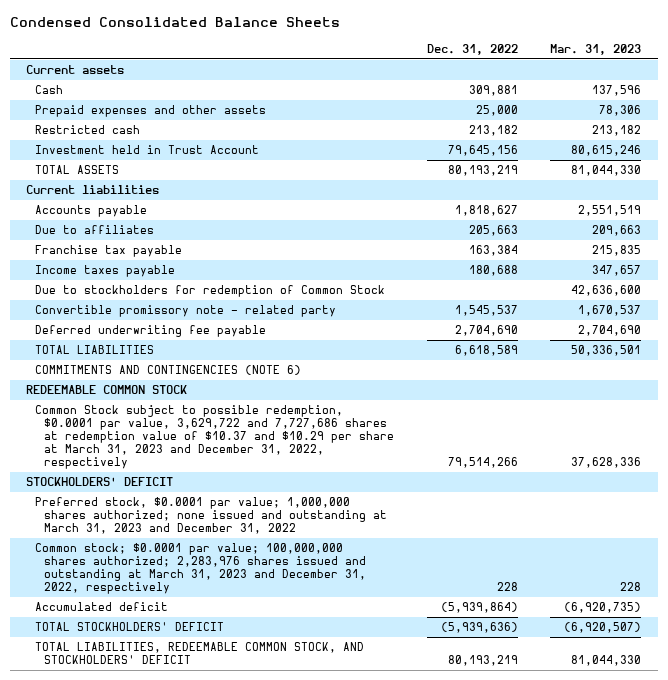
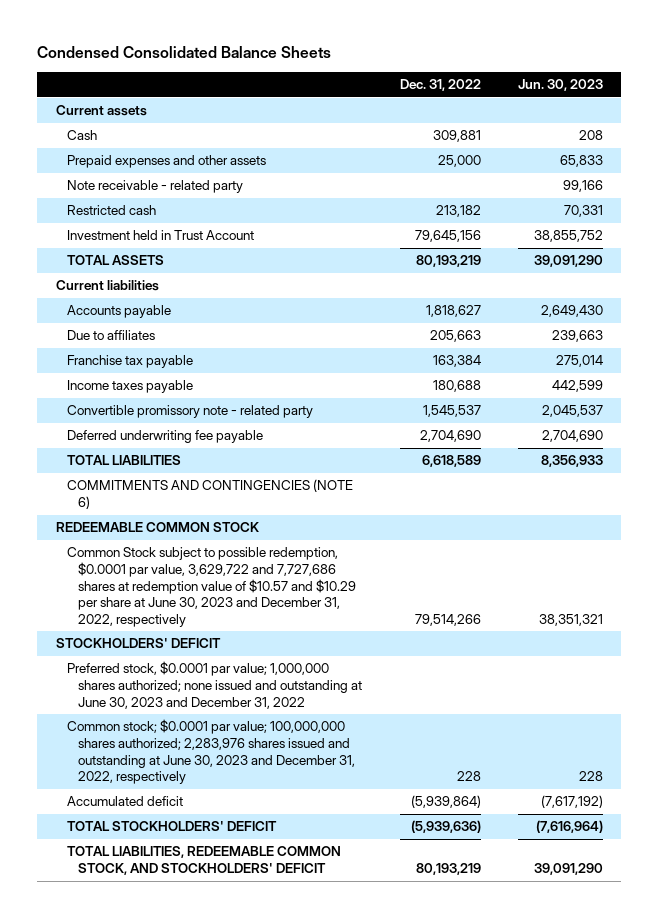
[550,43,642,55] Mar. 31, 2023 -> none
none -> [517,78,603,91] Jun. 30, 2023
none -> [67,180,244,194] Note receivable - related party
[35,285,386,298] Due to stockholders for redemption of Common Stock -> none
[35,405,394,470] Common Stock subject to possible redemption, $0.0001 par value, 3,629,722 and 7,727,686 shares at redemption value of $10.37 and $10.29 per share at March 31, 2023 and December 31, 2022, respectively -> [67,547,357,627] Common Stock subject to possible redemption, $0.0001 par value, 3,629,722 and 7,727,686 shares at redemption value of $10.57 and $10.29 per share at June 30, 2023 and December 31, 2022, respectively
[35,497,387,535] Preferred stock, $0.0001 par value; 1,000,000 shares authorized; none issued and outstanding at March 31, 2023 and December 31, 2022 -> [67,661,363,709] Preferred stock, $0.0001 par value; 1,000,000 shares authorized; none issued and outstanding at June 30, 2023 and December 31, 2022
[35,543,366,595] Common stock; $0.0001 par value; 100,000,000 shares authorized; 2,283,976 shares issued and outstanding at March 31, 2023 and December 31, 2022, respectively -> [67,719,356,785] Common stock; $0.0001 par value; 100,000,000 shares authorized; 2,283,976 shares issued and outstanding at June 30, 2023 and December 31, 2022, respectively

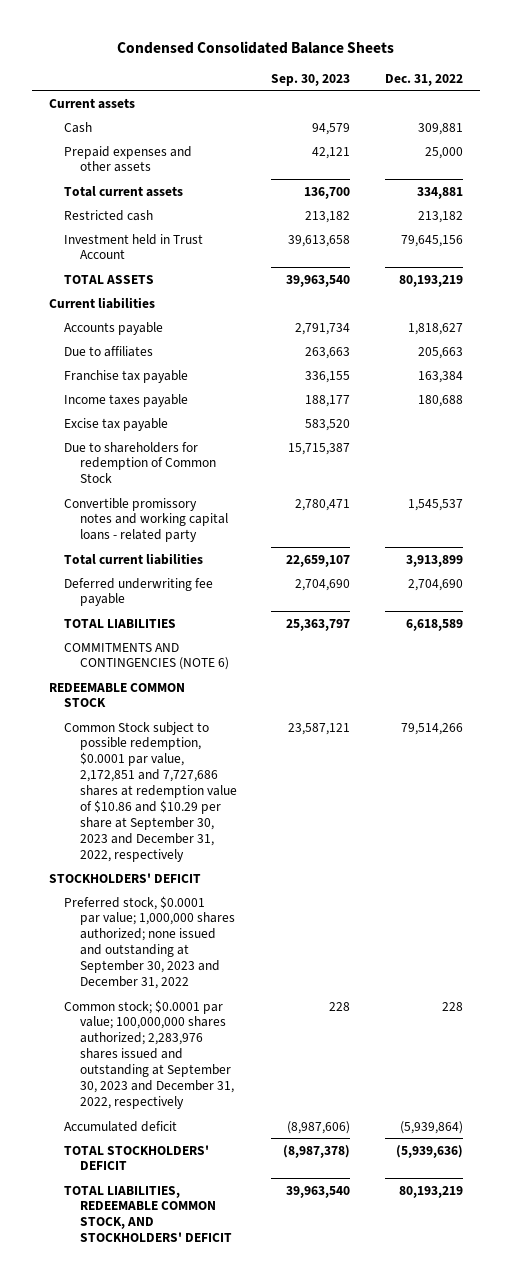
[517,78,603,91] Jun. 30, 2023 -> none
none -> [271,73,351,86] Sep. 30, 2023
[67,180,244,194] Note receivable - related party -> none
none -> [64,185,184,197] Total current assets
none -> [64,417,169,431] Excise tax payable
none -> [64,441,216,484] Due to shareholders for redemption of Common Stock
[67,405,314,419] Convertible promissory note - related party -> [64,497,228,543] Convertible promissory notes and working capital loans - related party
none -> [64,552,204,565] Total current liabilities
[67,547,357,627] Common Stock subject to possible redemption, $0.0001 par value, 3,629,722 and 7,727,686 shares at redemption value of $10.57 and $10.29 per share at June 30, 2023 and December 31, 2022, respectively -> [64,721,237,862] Common Stock subject to possible redemption, $0.0001 par value, 2,172,851 and 7,727,686 shares at redemption value of $10.86 and $10.29 per share at September 30, 2023 and December 31, 2022, respectively
[67,661,363,709] Preferred stock, $0.0001 par value; 1,000,000 shares authorized; none issued and outstanding at June 30, 2023 and December 31, 2022 -> [64,895,235,990] Preferred stock, $0.0001 par value; 1,000,000 shares authorized; none issued and outstanding at September 30, 2023 and December 31, 2022
[67,719,356,785] Common stock; $0.0001 par value; 100,000,000 shares authorized; 2,283,976 shares issued and outstanding at June 30, 2023 and December 31, 2022, respectively -> [64,999,234,1110] Common stock; $0.0001 par value; 100,000,000 shares authorized; 2,283,976 shares issued and outstanding at September 30, 2023 and December 31, 2022, respectively

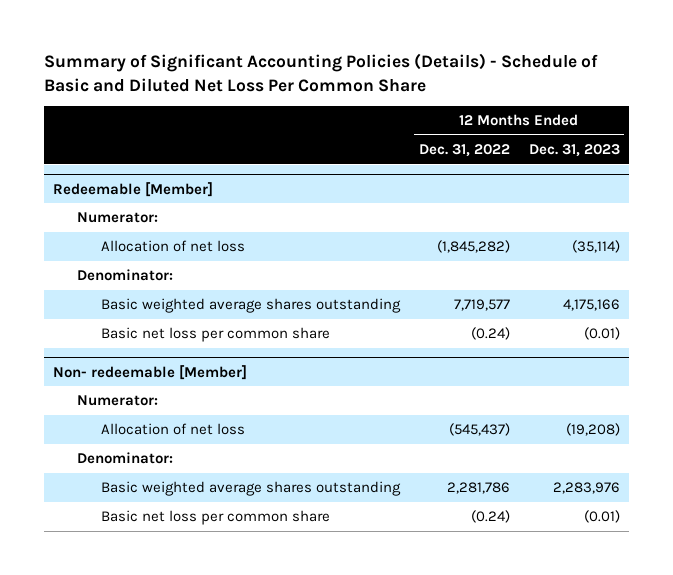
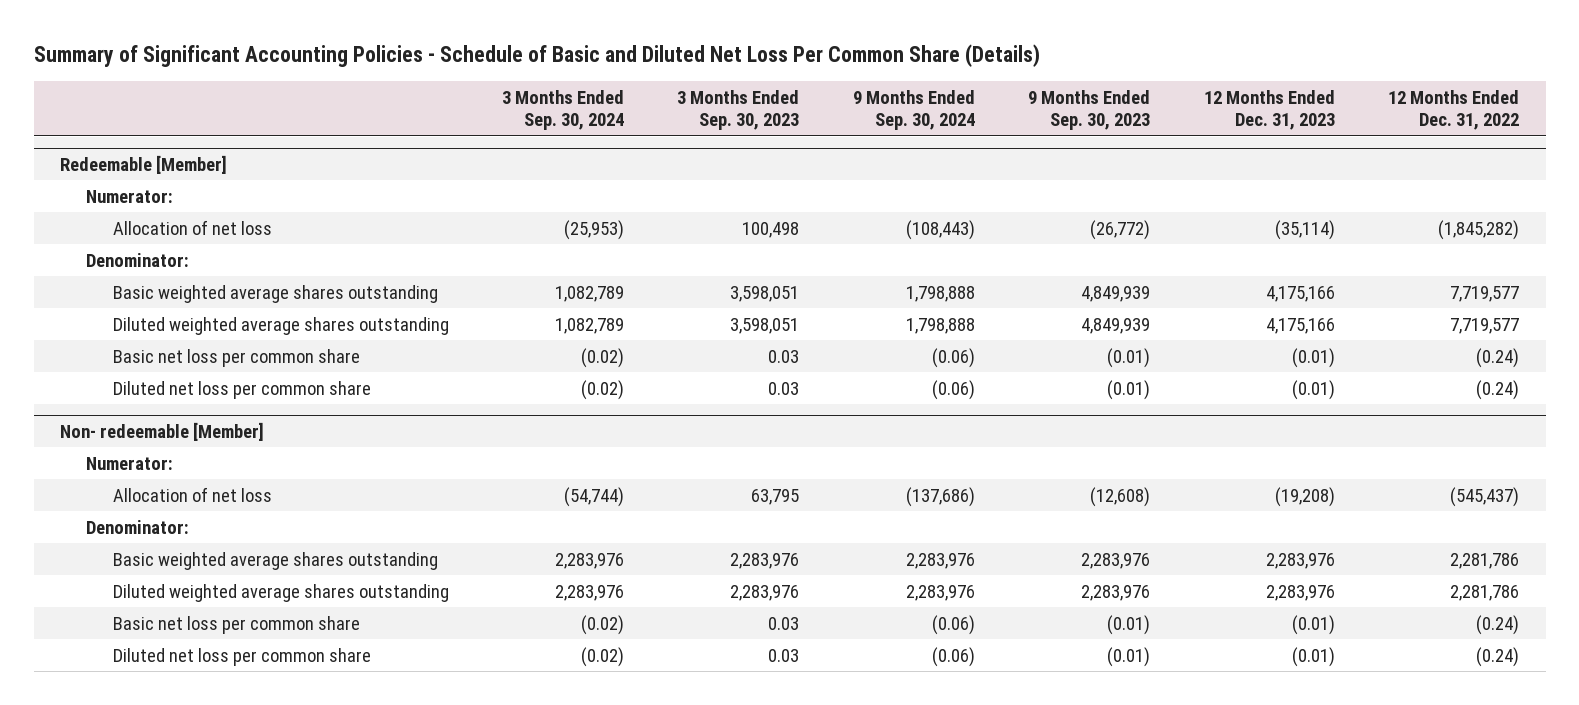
[43,53,598,92] Summary of Significant Accounting Policies (Details) - Schedule of Basic and Diluted Net Loss Per Common Share -> [33,44,1040,68] Summary of Significant Accounting Policies - Schedule of Basic and Diluted Net Loss Per Common Share (Details)
none -> [501,89,624,131] 3 Months Ended Sep. 30, 2024
none -> [677,89,800,131] 3 Months Ended Sep. 30, 2023
none -> [852,89,975,131] 9 Months Ended Sep. 30, 2024
none -> [1028,89,1151,131] 9 Months Ended Sep. 30, 2023
none -> [112,316,449,335] Diluted weighted average shares outstanding
none -> [112,380,371,399] Diluted net loss per common share
none -> [112,583,449,602] Diluted weighted average shares outstanding
none -> [112,647,371,666] Diluted net loss per common share

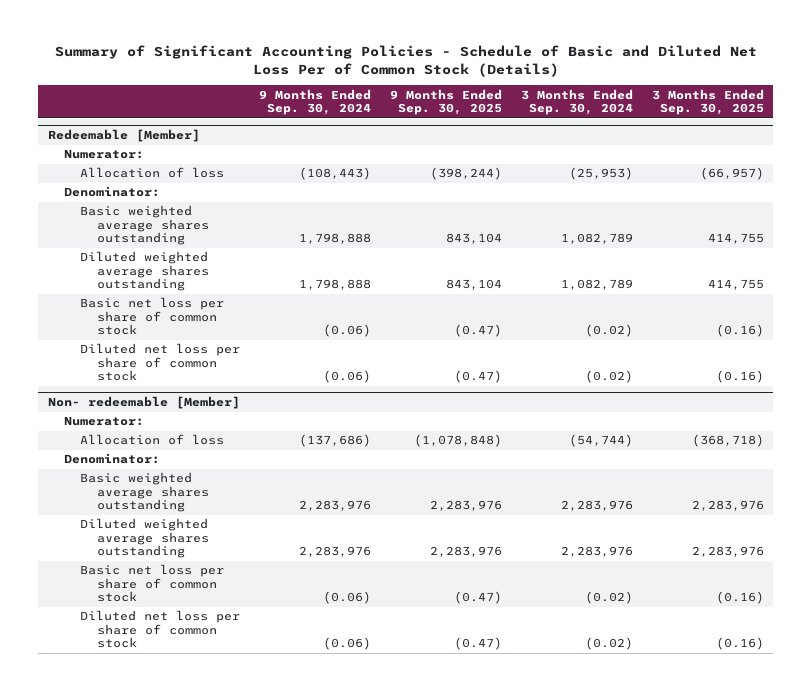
[33,44,1040,68] Summary of Significant Accounting Policies - Schedule of Basic and Diluted Net Loss Per Common Share (Details) -> [54,45,757,77] Summary of Significant Accounting Policies - Schedule of Basic and Diluted Net Loss Per of Common Stock (Details)
[677,89,800,131] 3 Months Ended Sep. 30, 2023 -> none
[1028,89,1151,131] 9 Months Ended Sep. 30, 2023 -> none
[1203,89,1335,131] 12 Months Ended Dec. 31, 2023 -> none
[1387,89,1519,131] 12 Months Ended Dec. 31, 2022 -> none
none -> [389,88,502,116] 9 Months Ended Sep. 30, 2025
none -> [651,88,764,116] 3 Months Ended Sep. 30, 2025
[112,219,272,235] Allocation of net loss -> [80,167,225,179] Allocation of loss
[112,348,360,367] Basic net loss per common share -> [80,297,225,336] Basic net loss per share of common stock
[112,380,371,399] Diluted net loss per common share -> [80,343,241,382] Diluted net loss per share of common stock
[112,486,272,502] Allocation of net loss -> [80,434,225,446] Allocation of loss
[112,615,360,634] Basic net loss per common share -> [80,564,225,603] Basic net loss per share of common stock
[112,647,371,666] Diluted net loss per common share -> [80,610,241,649] Diluted net loss per share of common stock

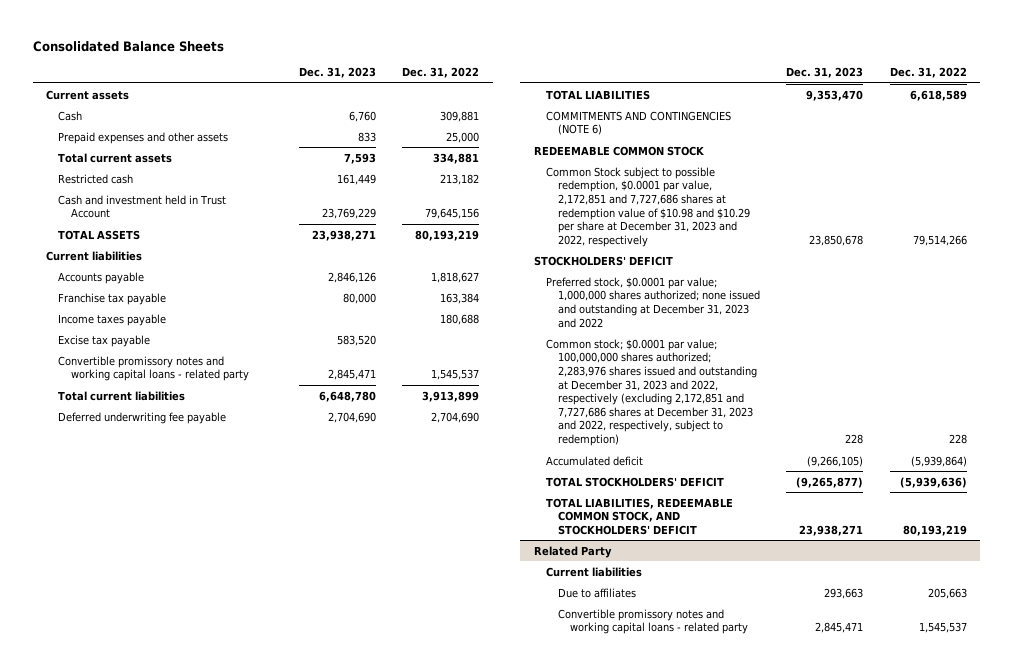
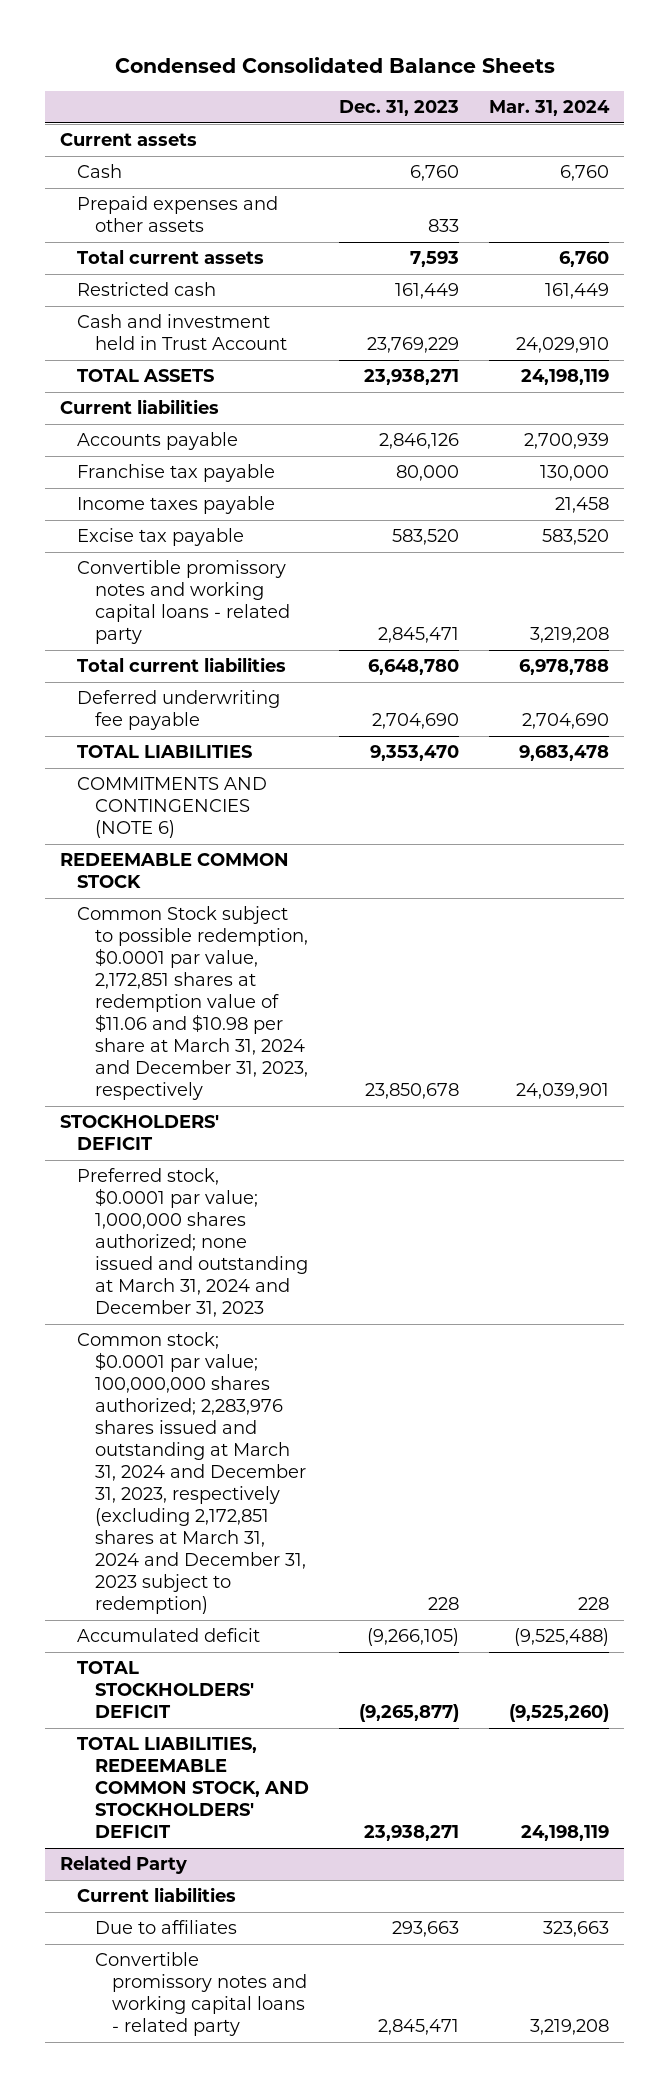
[33,40,225,52] Consolidated Balance Sheets -> [114,56,555,73] Condensed Consolidated Balance Sheets
[402,67,480,79] Dec. 31, 2022 -> none
none -> [489,99,611,116] Mar. 31, 2024
[545,166,750,247] Common Stock subject to possible redemption, $0.0001 par value, 2,172,851 and 7,727,686 shares at redemption value of $10.98 and $10.29 per share at December 31, 2023 and 2022, respectively -> [77,906,308,1101] Common Stock subject to possible redemption, $0.0001 par value, 2,172,851 shares at redemption value of $11.06 and $10.98 per share at March 31, 2024 and December 31, 2023, respectively
[545,276,760,328] Preferred stock, $0.0001 par value; 1,000,000 shares authorized; none issued and outstanding at December 31, 2023 and 2022 -> [77,1168,308,1318] Preferred stock, $0.0001 par value; 1,000,000 shares authorized; none issued and outstanding at March 31, 2024 and December 31, 2023
[545,338,757,447] Common stock; $0.0001 par value; 100,000,000 shares authorized; 2,283,976 shares issued and outstanding at December 31, 2023 and 2022, respectively (excluding 2,172,851 and 7,727,686 shares at December 31, 2023 and 2022, respectively, subject to redemption) -> [77,1332,306,1615] Common stock; $0.0001 par value; 100,000,000 shares authorized; 2,283,976 shares issued and outstanding at March 31, 2024 and December 31, 2023, respectively (excluding 2,172,851 shares at March 31, 2024 and December 31, 2023 subject to redemption)

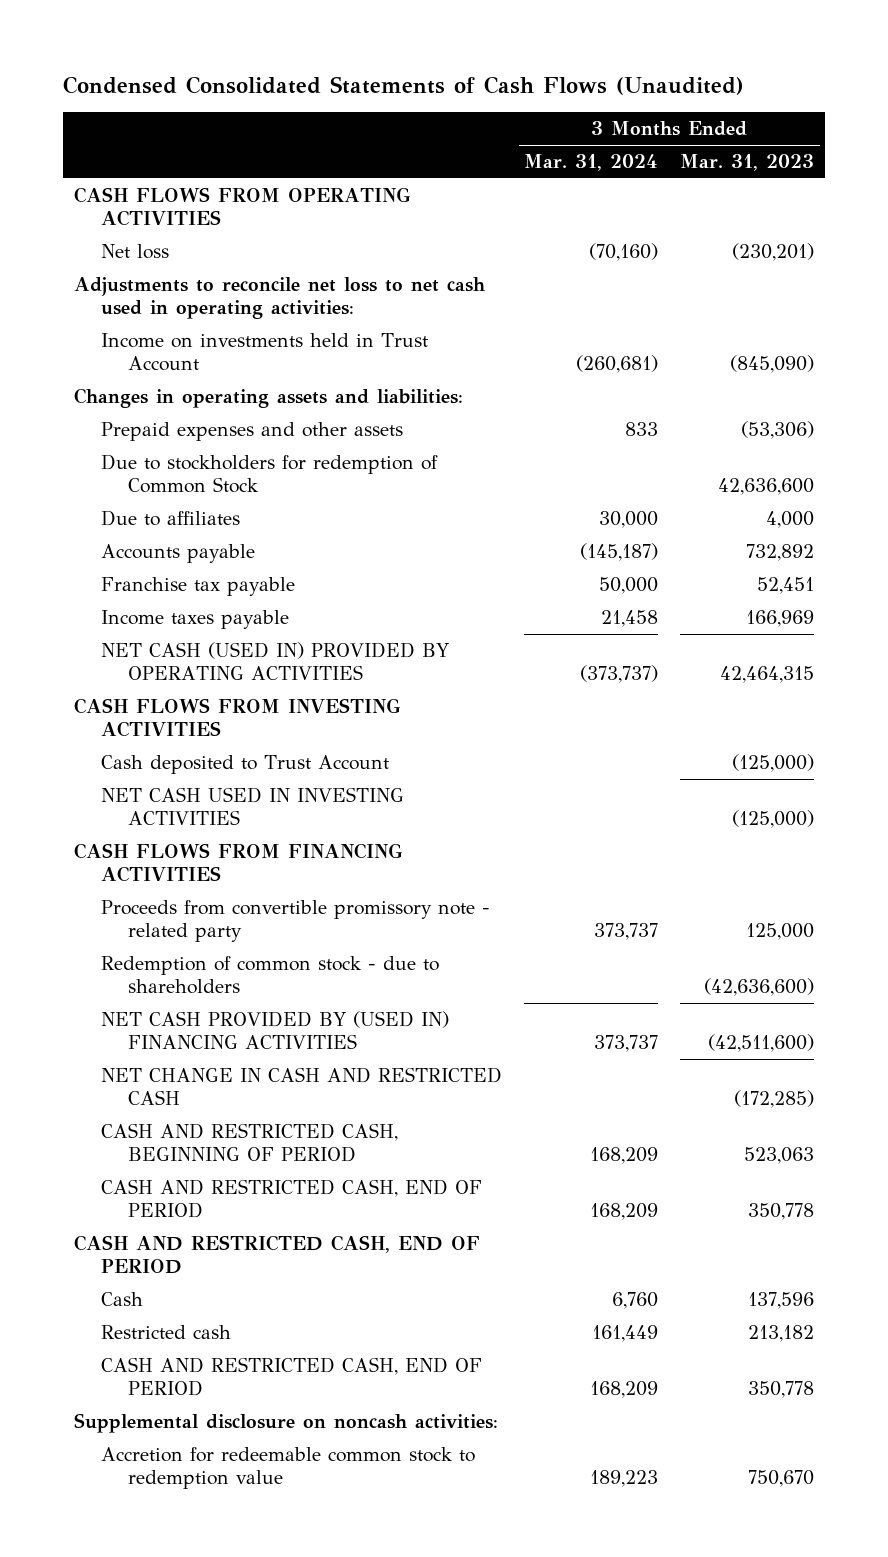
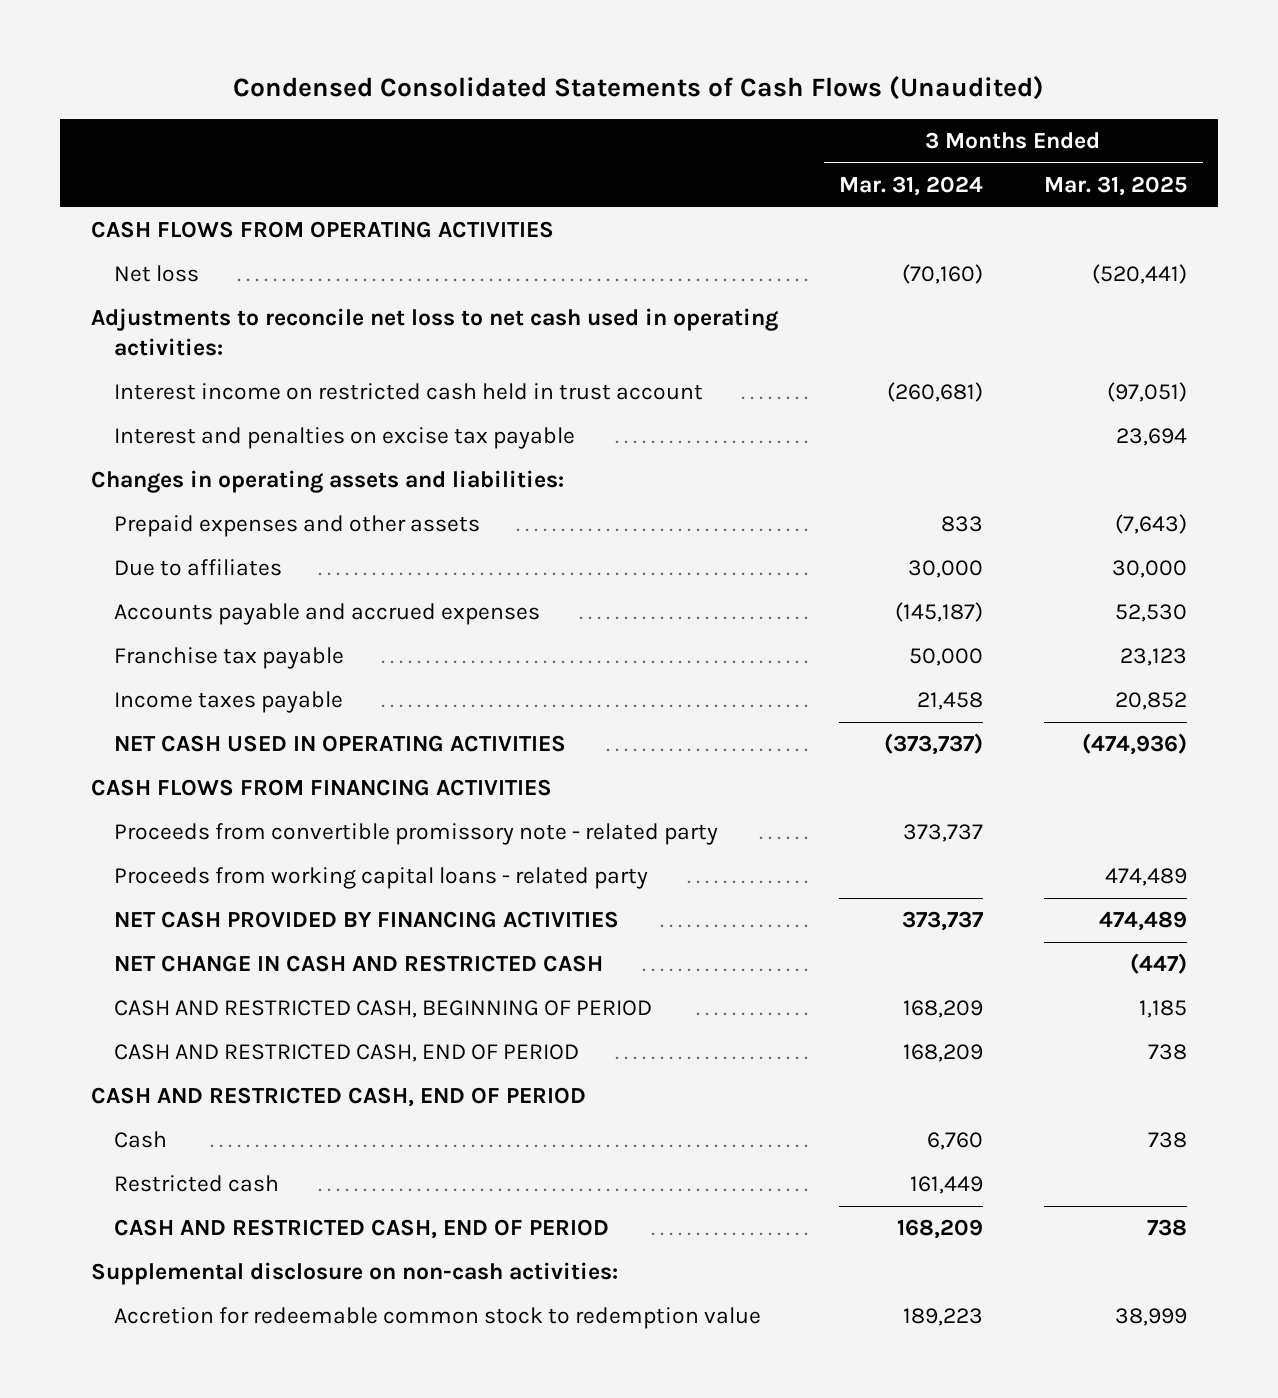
[680,154,815,172] Mar. 31, 2023 -> none
none -> [1044,175,1188,196] Mar. 31, 2025
[100,333,428,372] Income on investments held in Trust Account -> [114,383,704,401] Interest income on restricted cash held in trust account
none -> [114,427,576,450] Interest and penalties on excise tax payable
[100,454,438,494] Due to stockholders for redemption of Common Stock -> none
[100,544,255,564] Accounts payable -> [114,603,541,626] Accounts payable and accrued expenses
[73,698,401,738] CASH FLOWS FROM INVESTING ACTIVITIES -> none
[100,755,389,775] Cash deposited to Trust Account -> none
[100,787,404,826] NET CASH USED IN INVESTING ACTIVITIES -> none
[100,642,449,681] NET CASH (USED IN) PROVIDED BY OPERATING ACTIVITIES -> [114,735,567,753] NET CASH USED IN OPERATING ACTIVITIES
[100,956,439,995] Redemption of common stock - due to shareholders -> none
none -> [114,867,649,890] Proceeds from working capital loans - related party
[100,1011,449,1050] NET CASH PROVIDED BY (USED IN) FINANCING ACTIVITIES -> [114,911,620,929] NET CASH PROVIDED BY FINANCING ACTIVITIES
[73,1413,498,1434] Supplemental disclosure on noncash activities: -> [90,1262,618,1286] Supplemental disclosure on non-cash activities:

